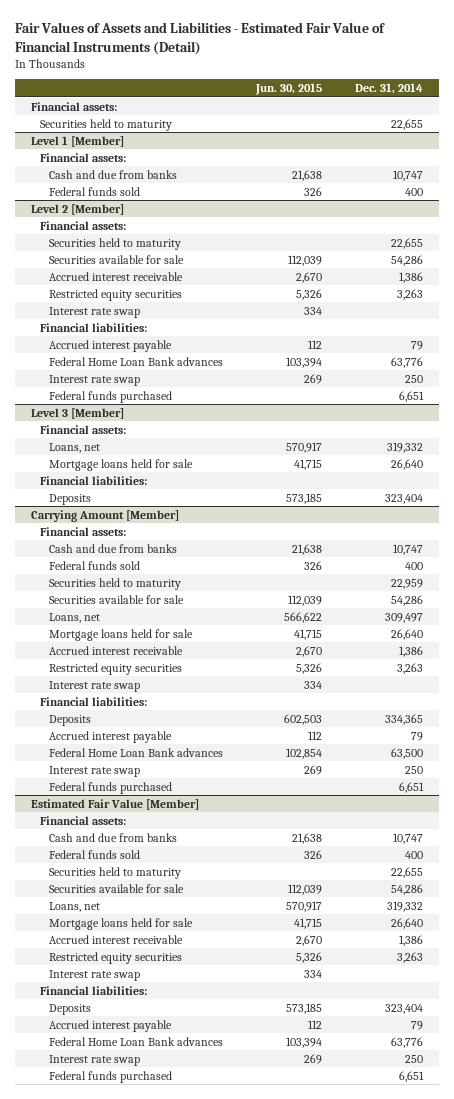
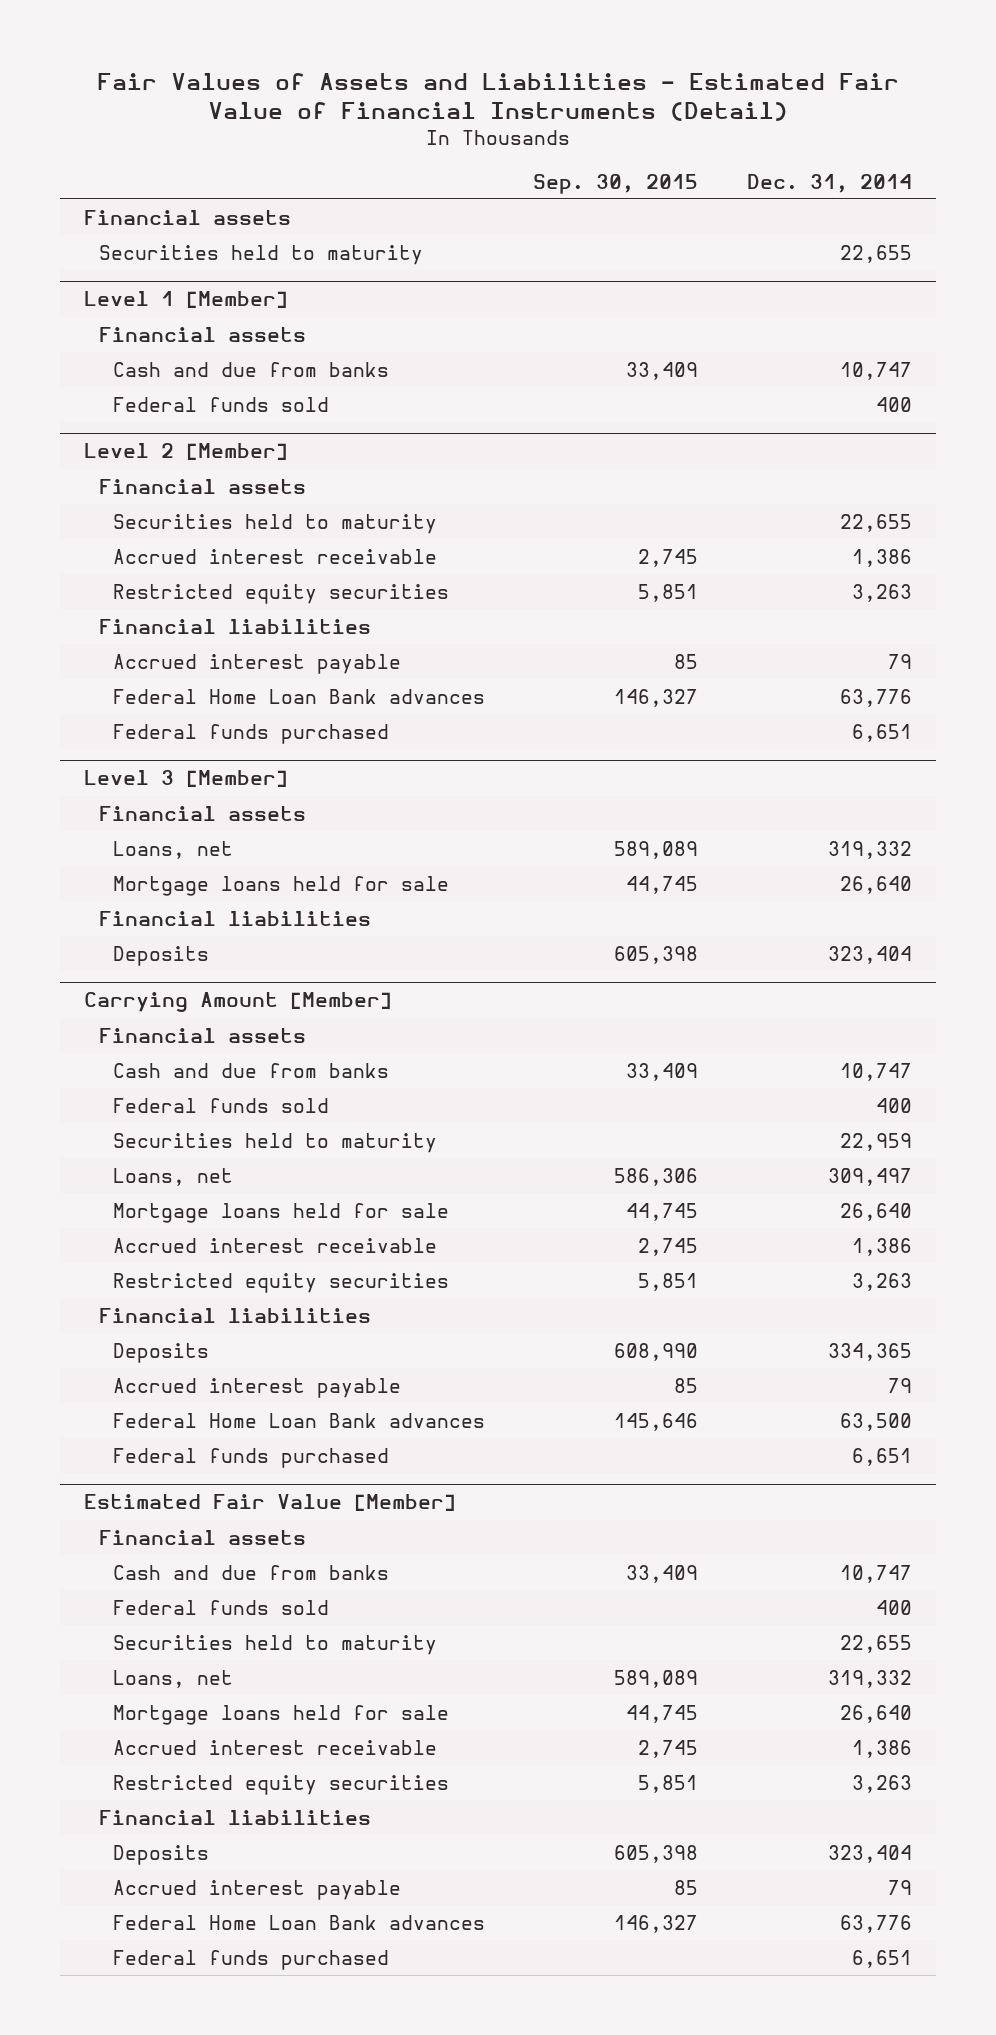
[254,83,322,96] Jun. 30, 2015 -> none
none -> [533,173,699,194] Sep. 30, 2015
[31,101,118,111] Financial assets: -> [84,209,292,225] Financial assets
[39,152,126,162] Financial assets: -> [98,326,306,342] Financial assets
[39,220,126,230] Financial assets: -> [98,478,306,494] Financial assets
[48,254,184,264] Securities available for sale -> none
[48,306,140,318] Interest rate swap -> none
[39,322,147,332] Financial liabilities: -> [98,618,371,634] Financial liabilities
[48,374,140,386] Interest rate swap -> none
[39,424,126,434] Financial assets: -> [98,805,306,821] Financial assets
[39,475,147,485] Financial liabilities: -> [98,910,371,926] Financial liabilities
[39,526,126,536] Financial assets: -> [98,1027,306,1043] Financial assets
[48,594,184,604] Securities available for sale -> none
[48,680,140,692] Interest rate swap -> none
[39,696,147,706] Financial liabilities: -> [98,1307,371,1323] Financial liabilities
[48,765,140,777] Interest rate swap -> none
[39,815,126,825] Financial assets: -> [98,1529,306,1545] Financial assets
[48,883,184,893] Securities available for sale -> none
[48,969,140,981] Interest rate swap -> none
[39,985,147,995] Financial liabilities: -> [98,1809,371,1825] Financial liabilities
[48,1054,140,1066] Interest rate swap -> none

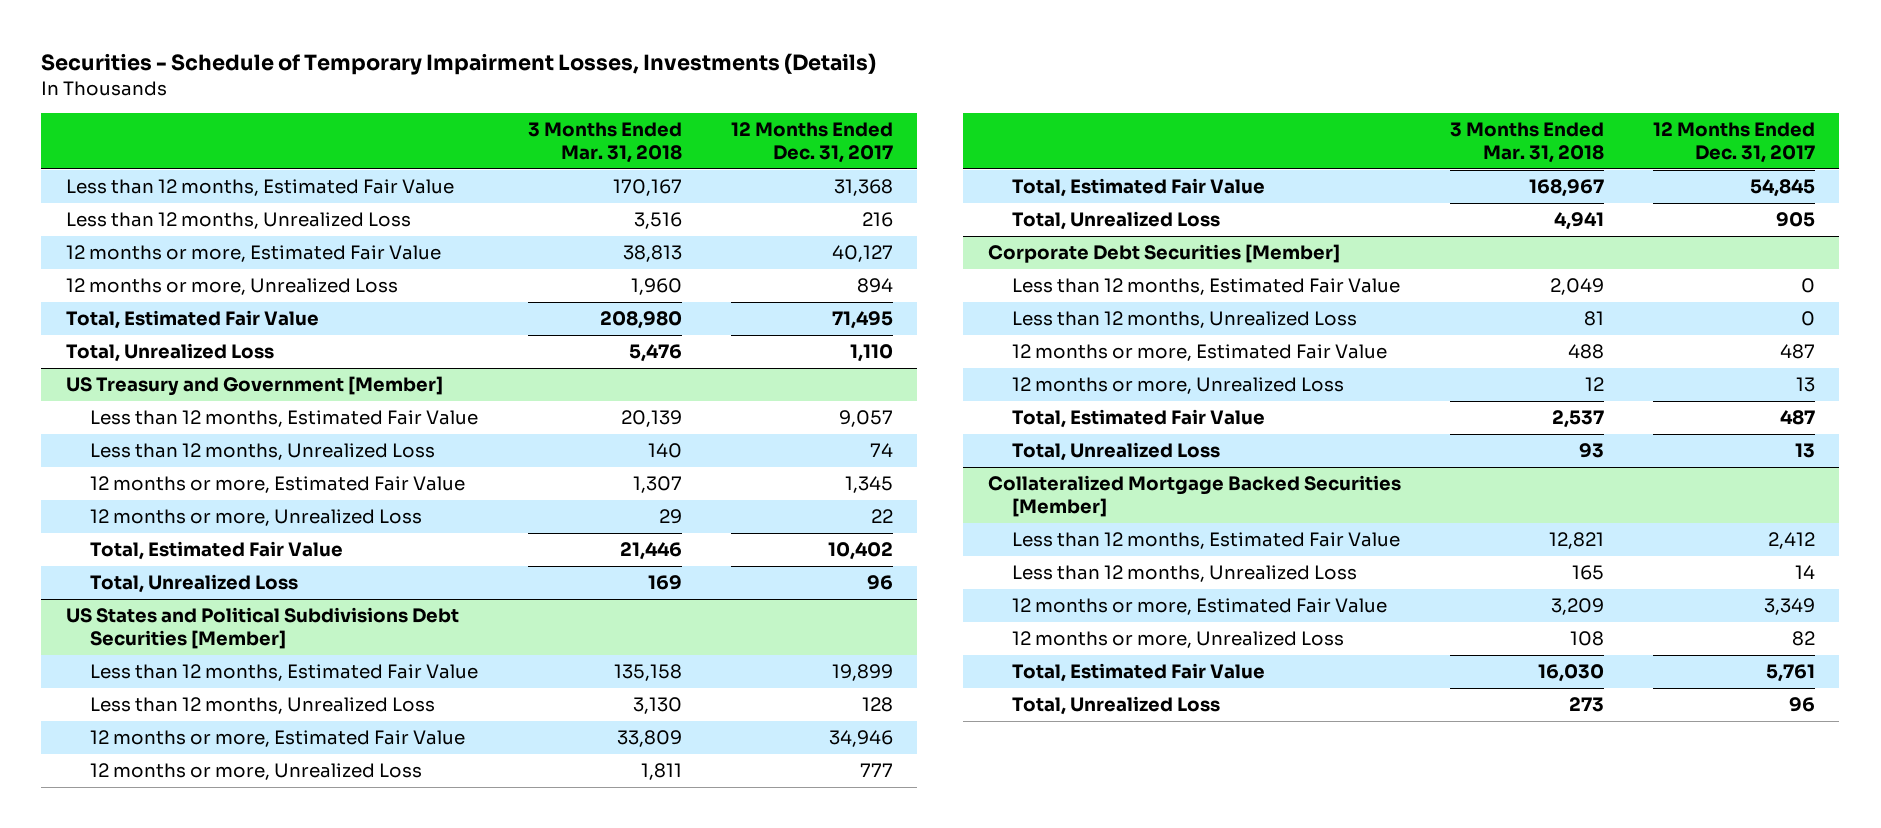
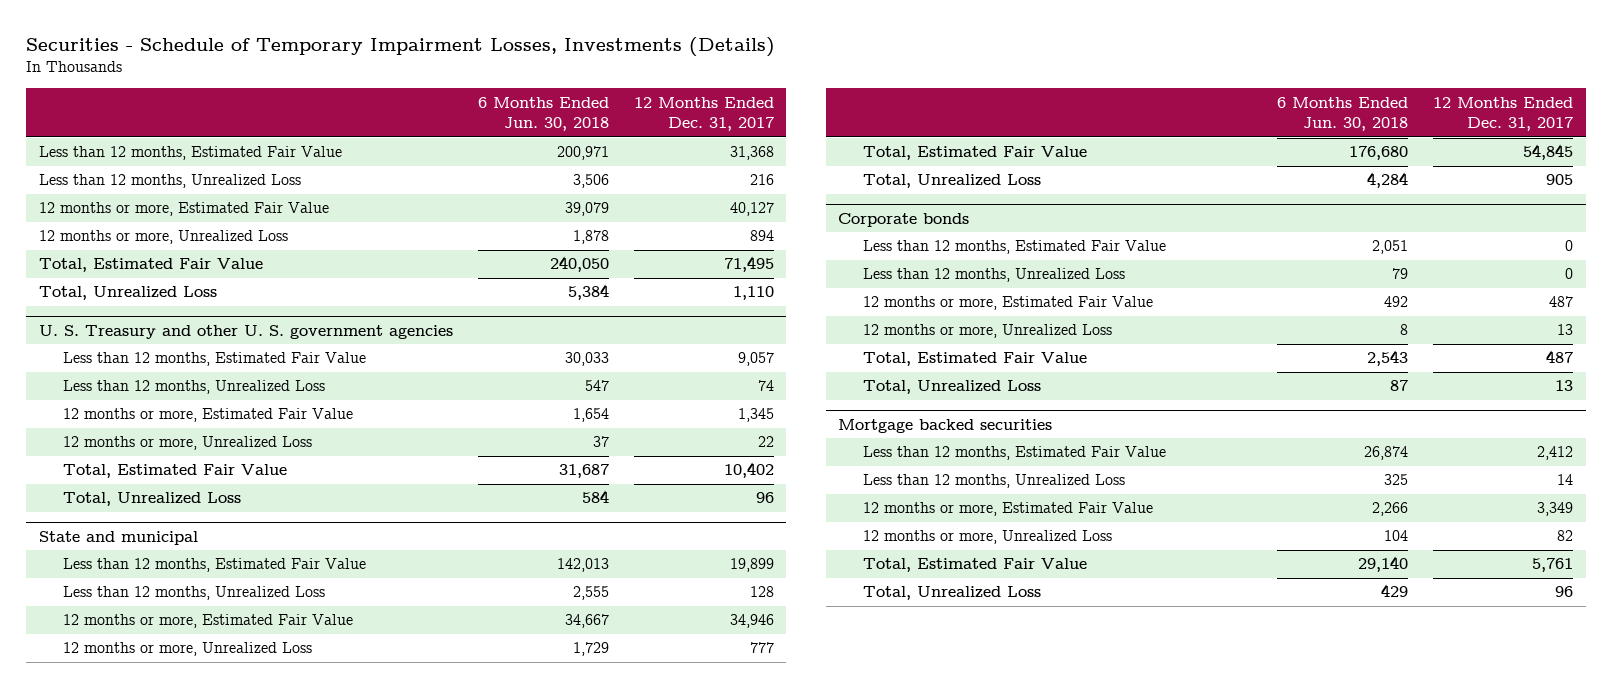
[527,122,682,164] 3 Months Ended Mar. 31, 2018 -> none
none -> [477,96,609,132] 6 Months Ended Jun. 30, 2018
[65,376,443,397] US Treasury and Government [Member] -> [38,324,453,339] U. S. Treasury and other U. S. government agencies
[65,607,459,650] US States and Political Subdivisions Debt Securities [Member] -> [38,530,198,545] State and municipal
[987,244,1340,264] Corporate Debt Securities [Member] -> [838,212,970,227] Corporate bonds
[987,475,1401,518] Collateralized Mortgage Backed Securities [Member] -> [838,418,1053,433] Mortgage backed securities

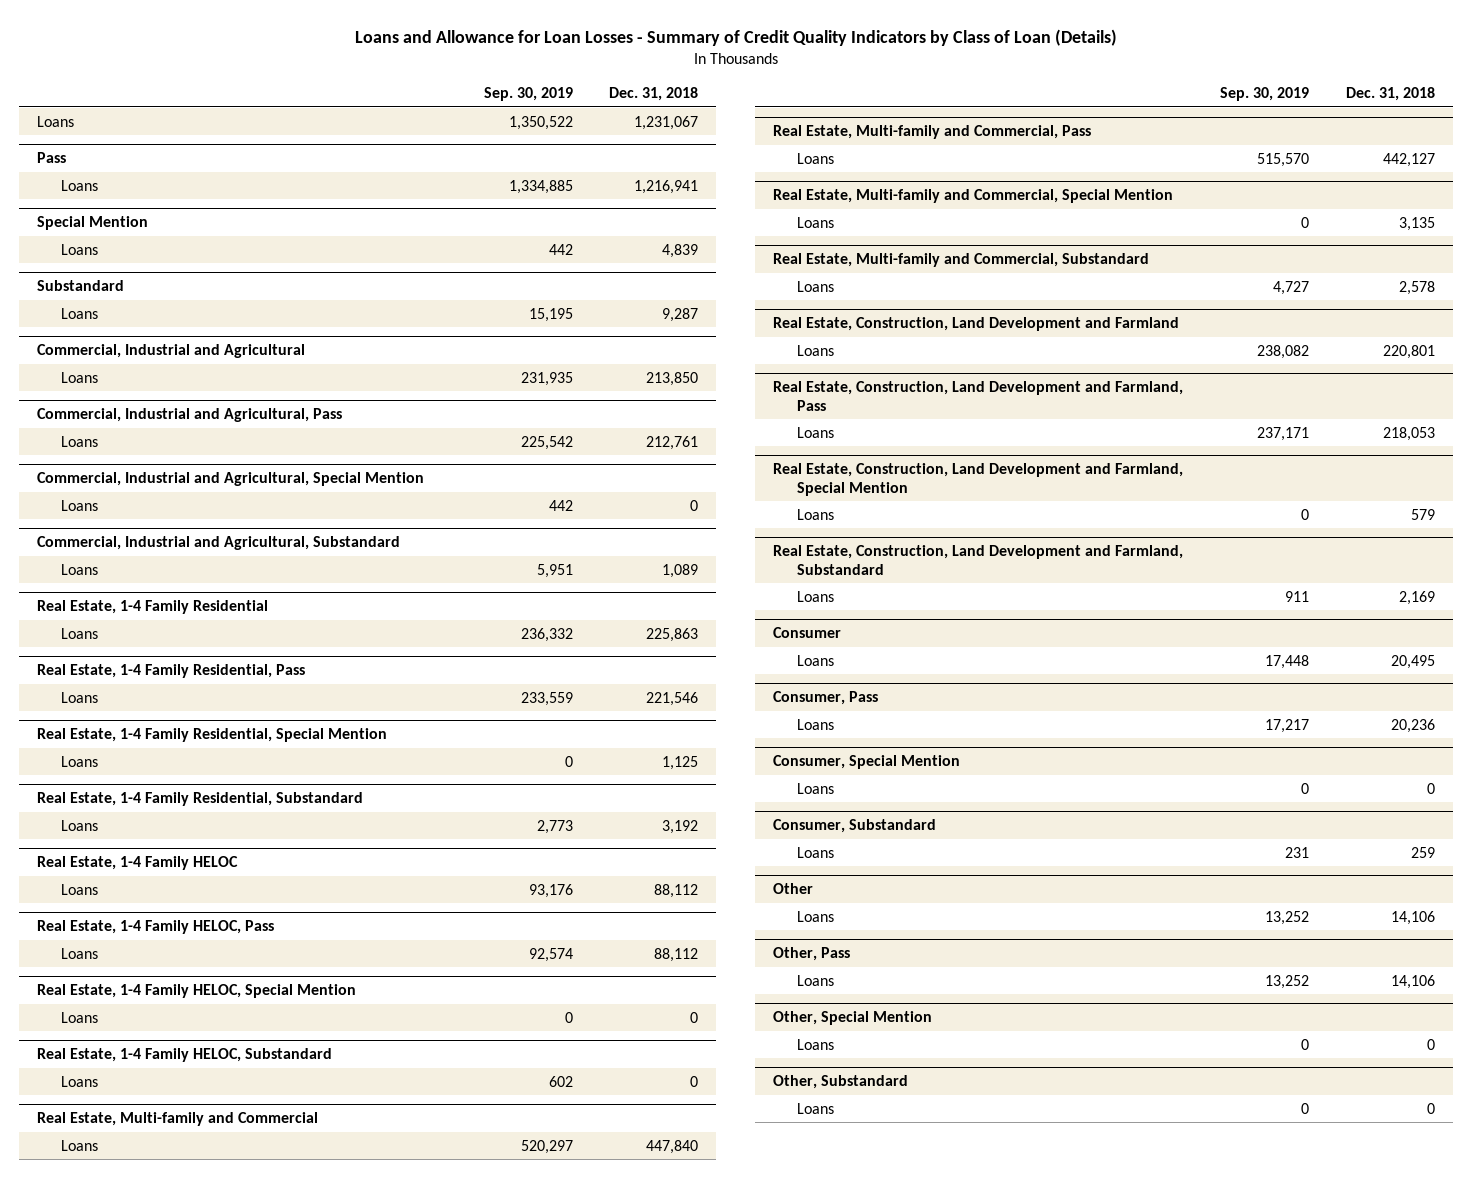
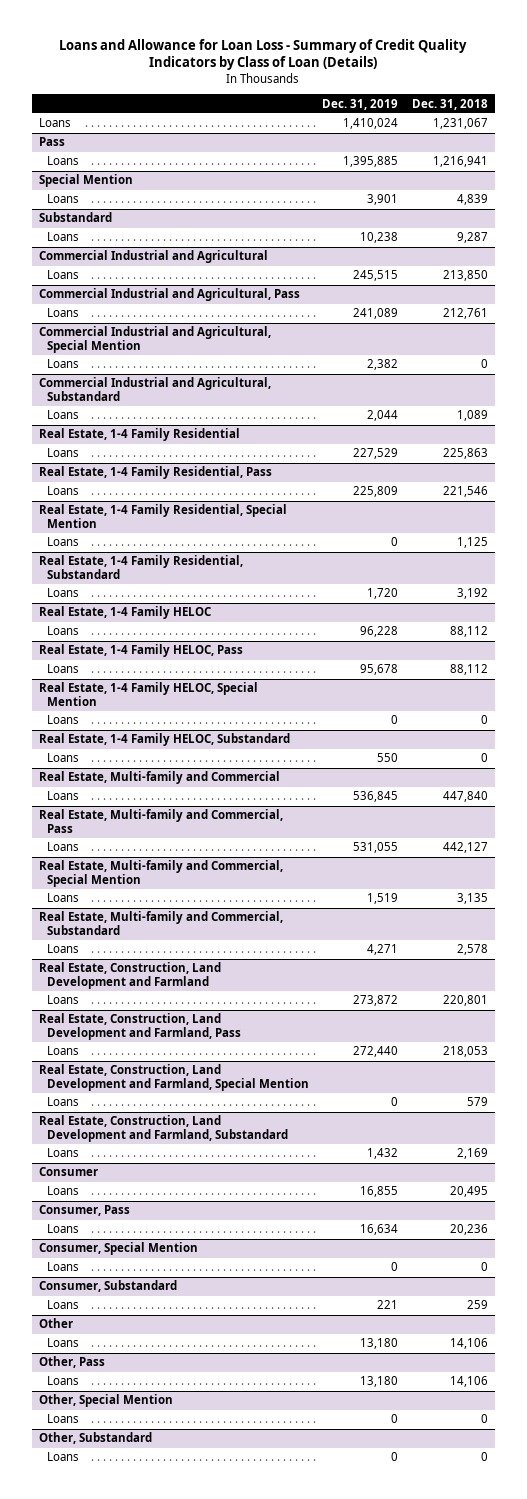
[354,28,1117,46] Loans and Allowance for Loan Losses - Summary of Credit Quality Indicators by Class of Loan (Details) -> [59,38,468,71] Loans and Allowance for Loan Loss - Summary of Credit Quality Indicators by Class of Loan (Details)
[483,86,573,101] Sep. 30, 2019 -> none
none -> [322,98,399,110] Dec. 31, 2019
[37,344,306,359] Commercial, Industrial and Agricultural -> [38,250,268,264] Commercial Industrial and Agricultural
[37,408,343,423] Commercial, Industrial and Agricultural, Pass -> [38,288,300,302] Commercial Industrial and Agricultural, Pass
[37,472,425,487] Commercial, Industrial and Agricultural, Special Mention -> [38,326,271,354] Commercial Industrial and Agricultural, Special Mention
[37,536,401,551] Commercial, Industrial and Agricultural, Substandard -> [38,377,271,402] Commercial Industrial and Agricultural, Substandard

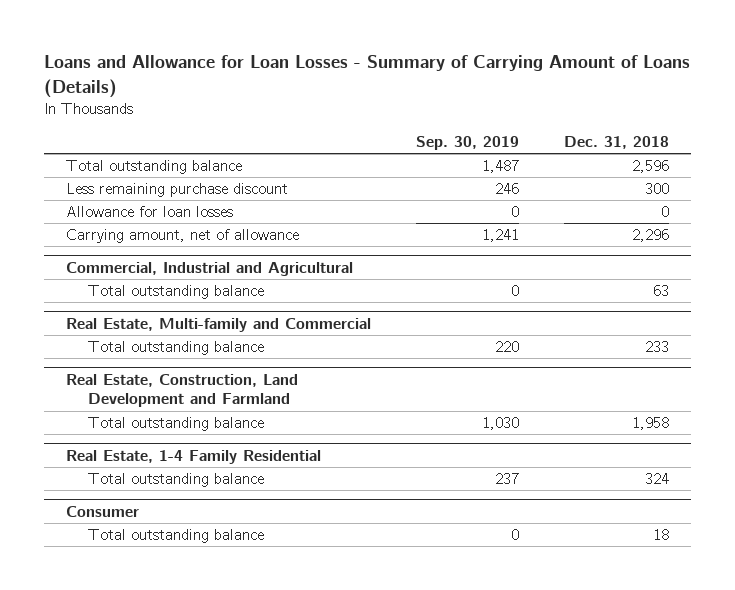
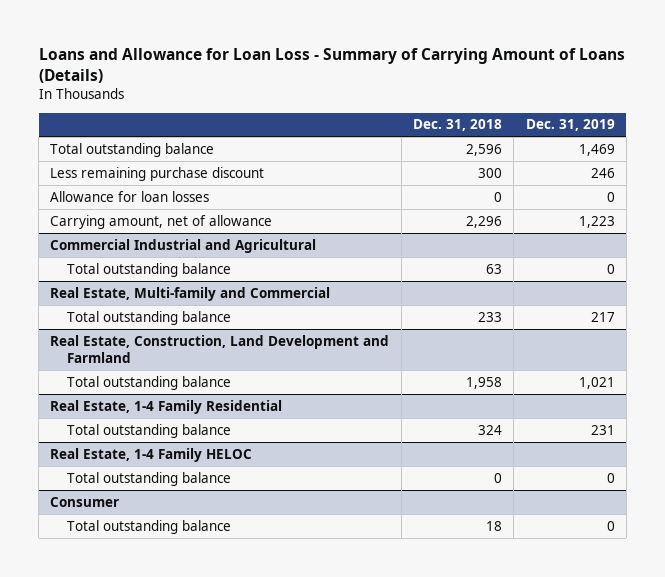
[43,55,690,98] Loans and Allowance for Loan Losses - Summary of Carrying Amount of Loans (Details) -> [38,47,625,83] Loans and Allowance for Loan Loss - Summary of Carrying Amount of Loans (Details)
[415,136,519,151] Sep. 30, 2019 -> none
none -> [525,119,615,132] Dec. 31, 2019
[66,261,354,276] Commercial, Industrial and Agricultural -> [50,238,317,253] Commercial Industrial and Agricultural
none -> [50,447,253,462] Real Estate, 1-4 Family HELOC
none -> [66,471,231,486] Total outstanding balance

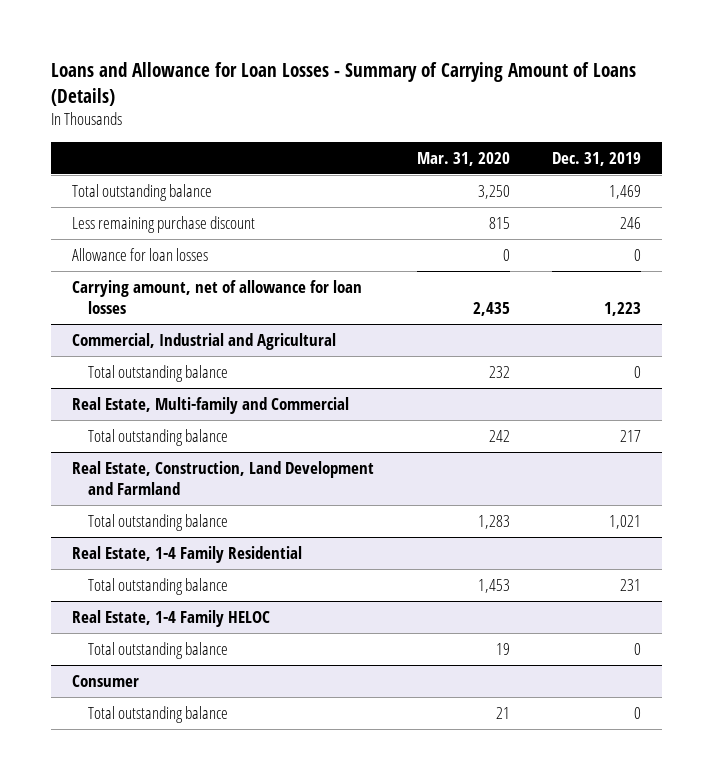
[38,47,625,83] Loans and Allowance for Loan Loss - Summary of Carrying Amount of Loans (Details) -> [51,61,637,106] Loans and Allowance for Loan Losses - Summary of Carrying Amount of Loans (Details)
[413,119,503,132] Dec. 31, 2018 -> none
none -> [416,151,510,166] Mar. 31, 2020
[50,214,273,229] Carrying amount, net of allowance -> [72,279,363,315] Carrying amount, net of allowance for loan losses
[50,238,317,253] Commercial Industrial and Agricultural -> [72,332,337,350] Commercial, Industrial and Agricultural

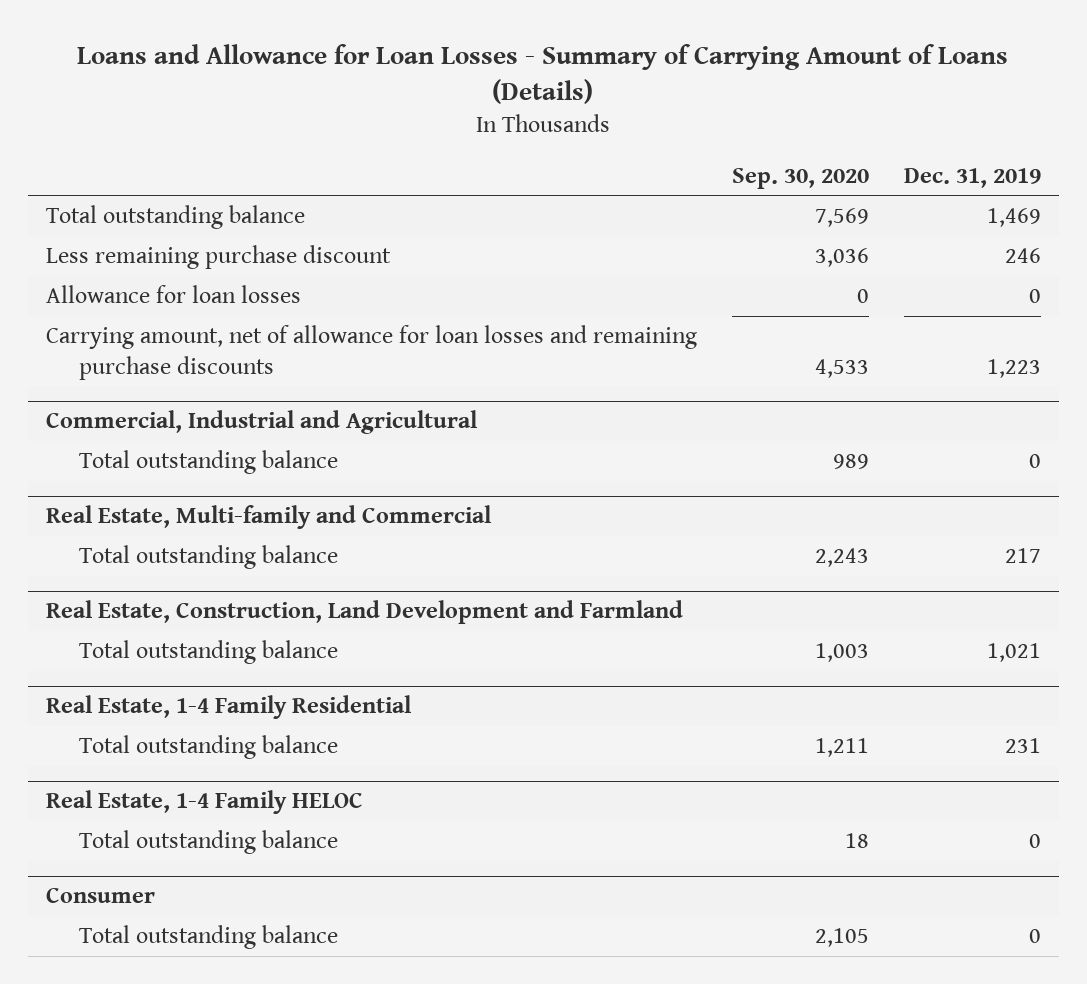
[416,151,510,166] Mar. 31, 2020 -> none
none -> [731,167,869,189] Sep. 30, 2020
[72,279,363,315] Carrying amount, net of allowance for loan losses -> [45,325,697,380] Carrying amount, net of allowance for loan losses and remaining purchase discounts

